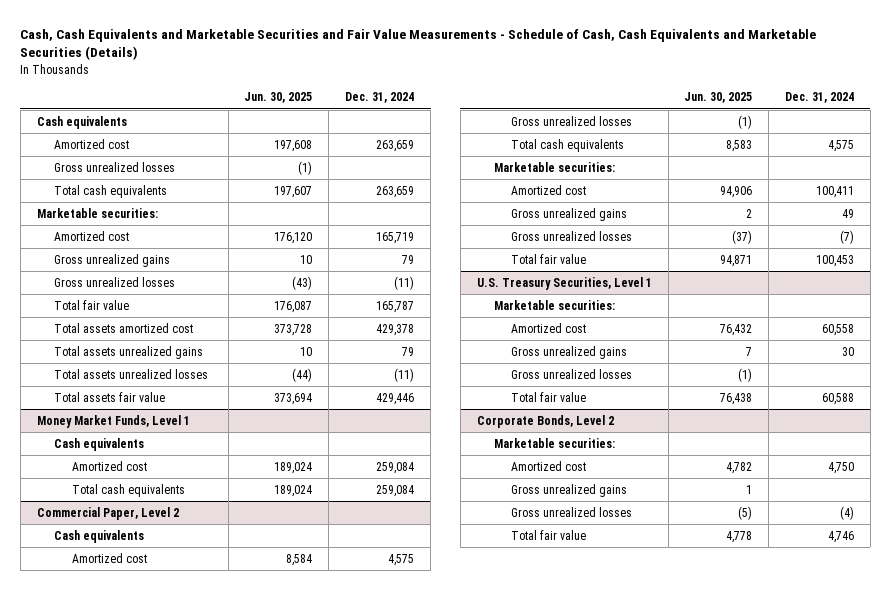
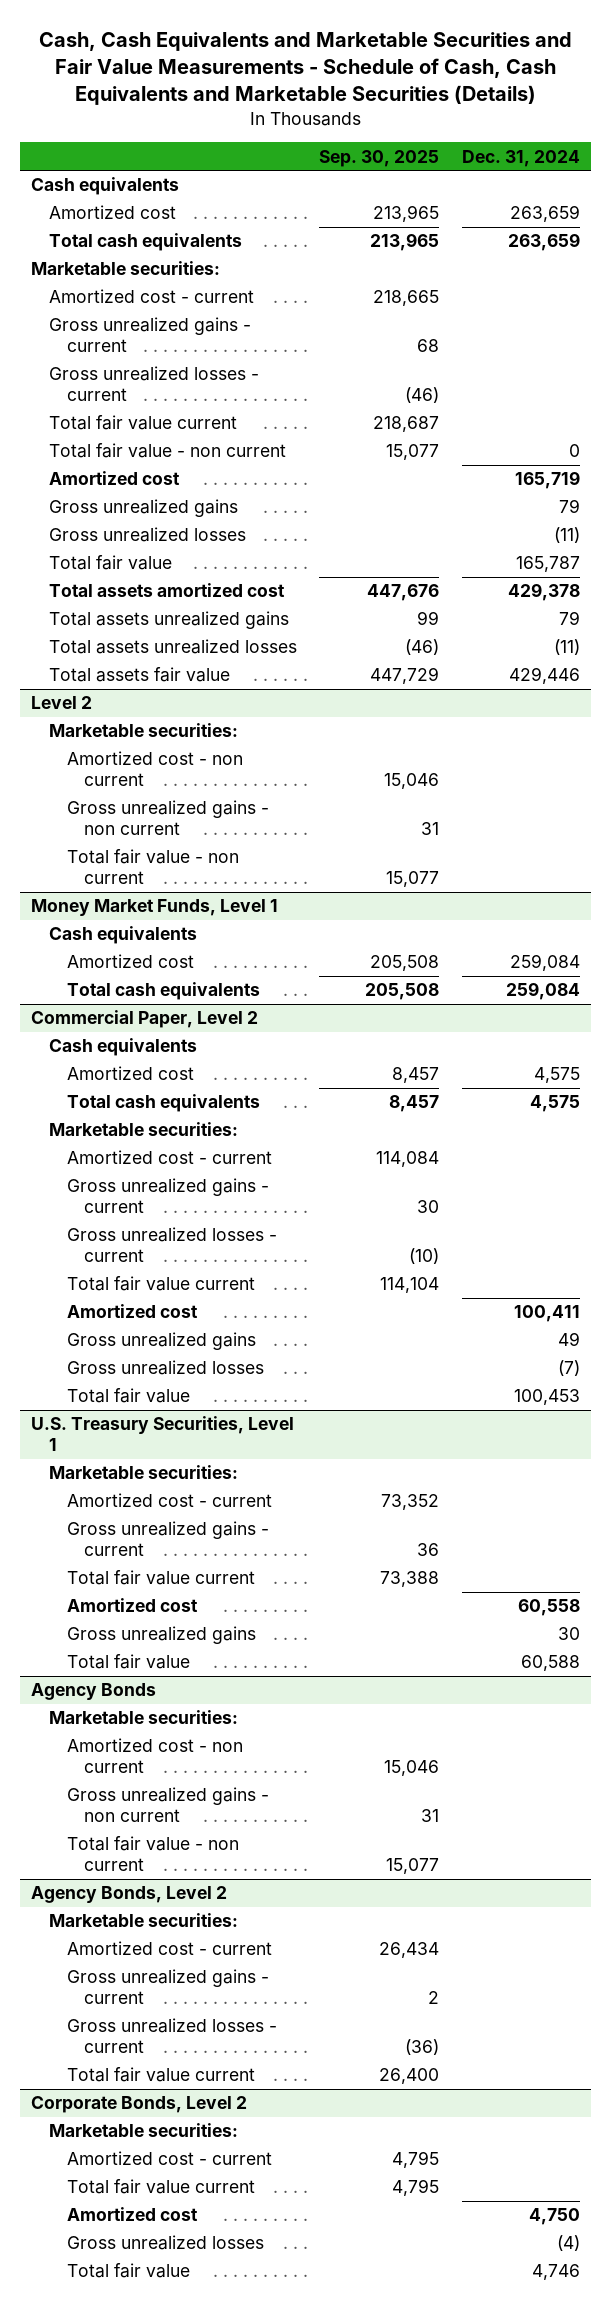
[244,92,313,104] Jun. 30, 2025 -> none
none -> [319,149,440,167] Sep. 30, 2025
[54,161,176,172] Gross unrealized losses -> none
none -> [48,289,254,304] Amortized cost - current
none -> [48,317,251,353] Gross unrealized gains - current
none -> [48,366,259,402] Gross unrealized losses - current
none -> [48,415,237,431] Total fair value current
none -> [48,443,286,459] Total fair value - non current
none -> [31,696,93,710] Level 2
none -> [48,723,238,738] Marketable securities:
none -> [66,751,243,787] Amortized cost - non current
none -> [66,800,269,836] Gross unrealized gains - non current
none -> [66,849,239,885] Total fair value - non current
[511,115,633,126] Gross unrealized losses -> none
none -> [66,1150,272,1165] Amortized cost - current
none -> [66,1178,269,1214] Gross unrealized gains - current
none -> [66,1227,277,1263] Gross unrealized losses - current
none -> [66,1276,255,1292] Total fair value current
none -> [66,1493,272,1508] Amortized cost - current
none -> [66,1521,269,1557] Gross unrealized gains - current
none -> [66,1570,255,1586] Total fair value current
[511,368,633,379] Gross unrealized losses -> none
none -> [31,1683,157,1701] Agency Bonds
none -> [48,1710,238,1725] Marketable securities:
none -> [66,1738,243,1774] Amortized cost - non current
none -> [66,1787,269,1823] Gross unrealized gains - non current
none -> [66,1836,239,1872] Total fair value - non current
none -> [31,1886,228,1904] Agency Bonds, Level 2
none -> [48,1913,238,1928] Marketable securities:
none -> [66,1941,272,1956] Amortized cost - current
none -> [66,1969,269,2005] Gross unrealized gains - current
none -> [66,2018,277,2054] Gross unrealized losses - current
none -> [66,2067,255,2083] Total fair value current
none -> [66,2151,272,2166] Amortized cost - current
none -> [66,2179,255,2195] Total fair value current
[511,483,628,497] Gross unrealized gains -> none

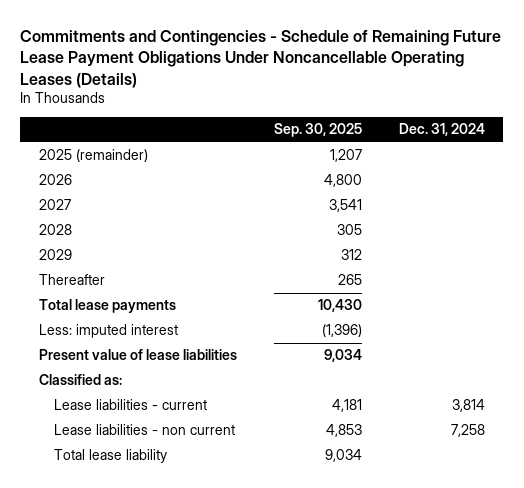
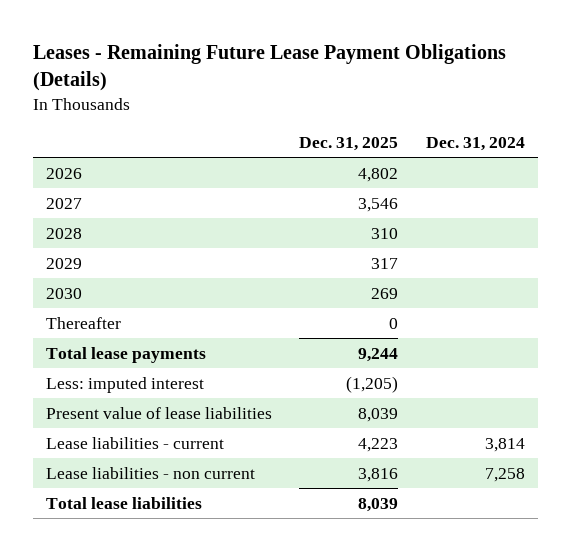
[20,29,502,88] Commitments and Contingencies - Schedule of Remaining Future Lease Payment Obligations Under Noncancellable Operating Leases (Details) -> [32,44,506,92] Leases - Remaining Future Lease Payment Obligations (Details)
[273,123,362,138] Sep. 30, 2025 -> none
none -> [299,136,399,151] Dec. 31, 2025
[38,149,148,163] 2025 (remainder) -> none
none -> [46,287,83,299] 2030
[38,374,122,386] Classified as: -> none
[53,449,167,464] Total lease liability -> [46,496,203,509] Total lease liabilities

